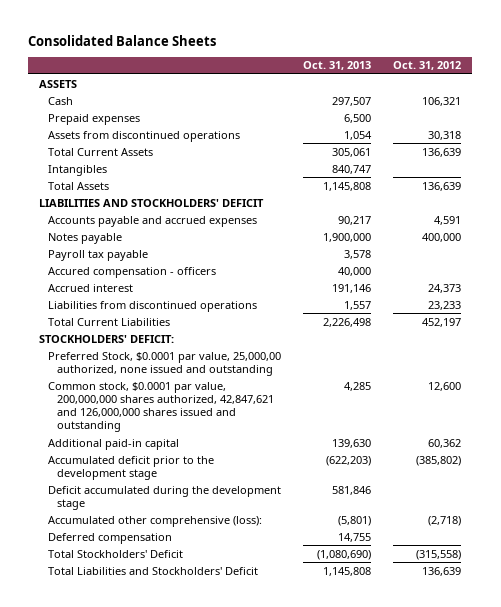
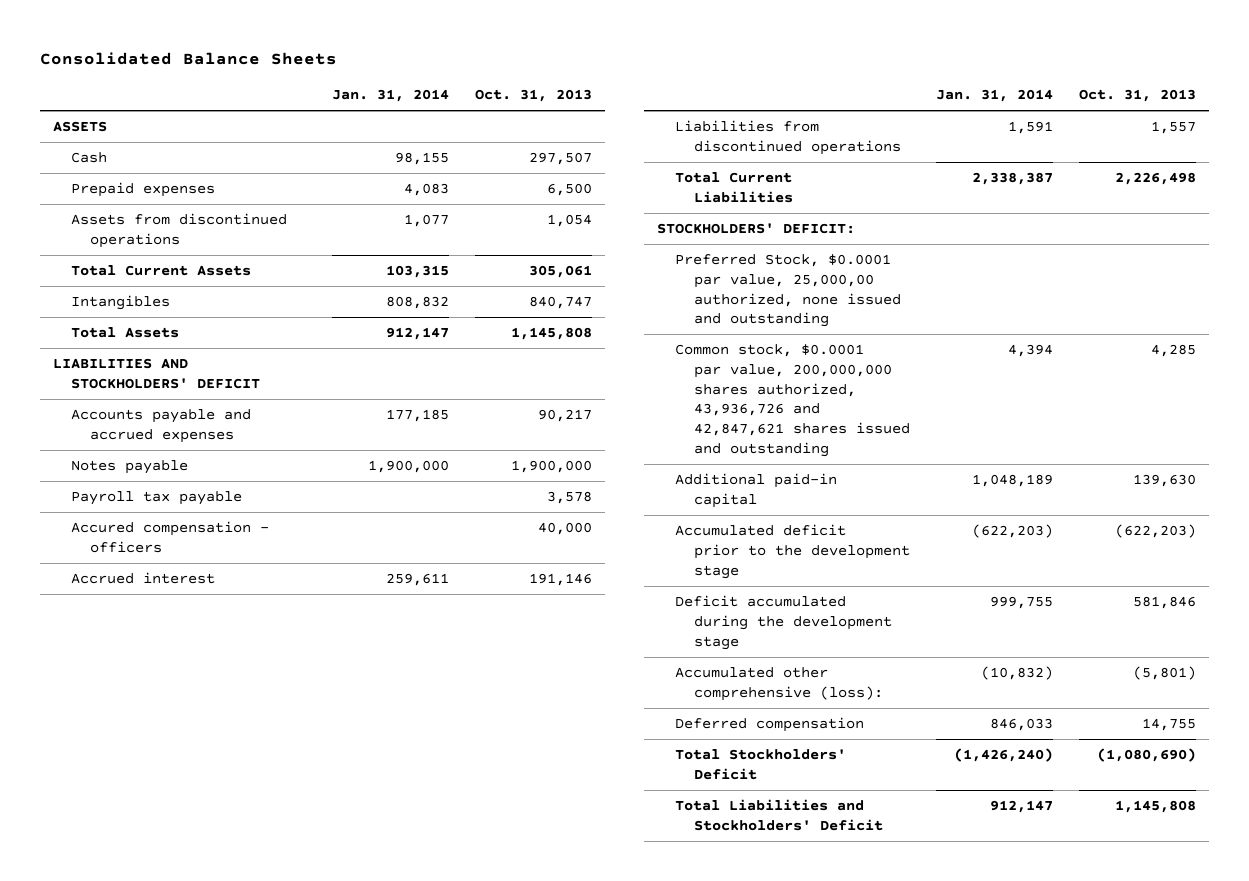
[393,61,462,71] Oct. 31, 2012 -> none
none -> [331,89,449,103] Jan. 31, 2014
[47,381,274,433] Common stock, $0.0001 par value, 200,000,000 shares authorized, 42,847,621 and 126,000,000 shares issued and outstanding -> [675,344,910,457] Common stock, $0.0001 par value, 200,000,000 shares authorized, 43,936,726 and 42,847,621 shares issued and outstanding

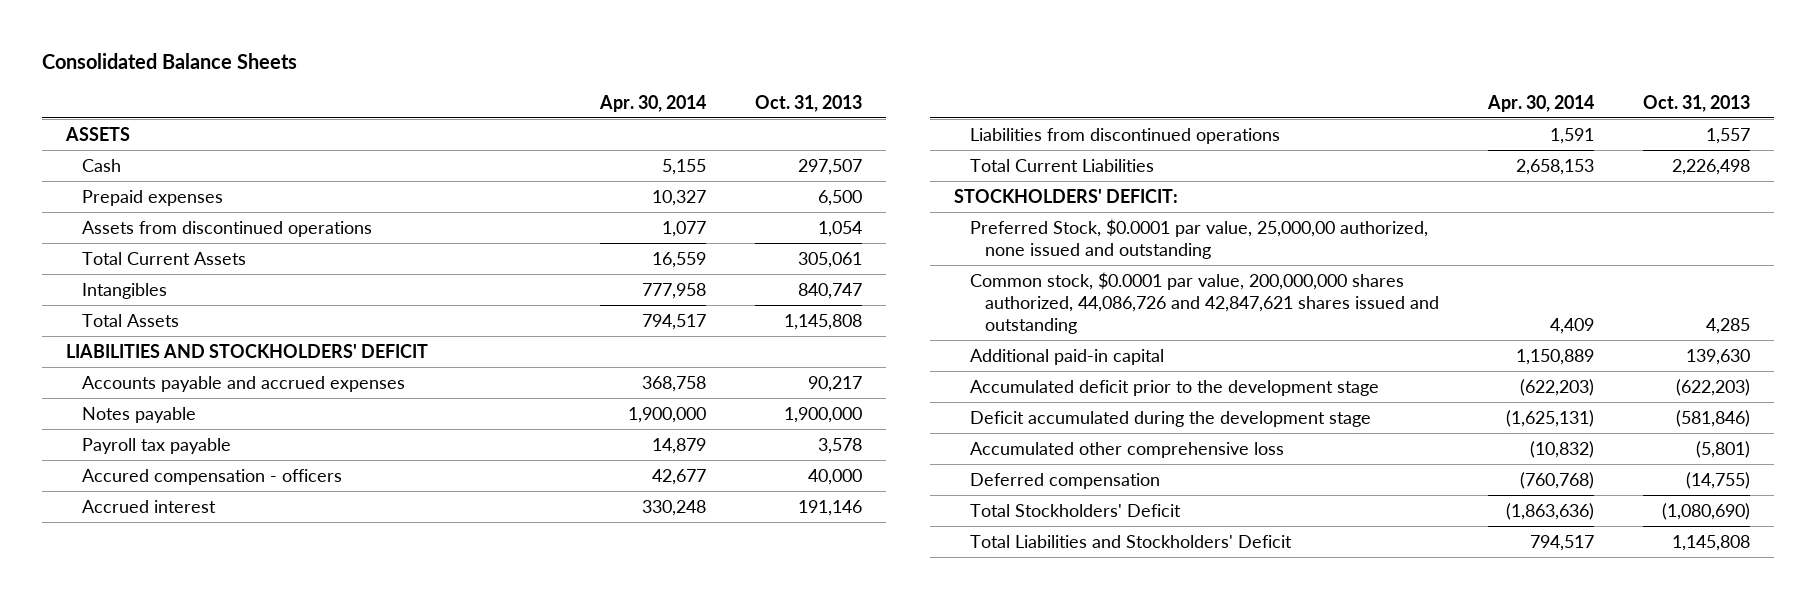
[331,89,449,103] Jan. 31, 2014 -> none
none -> [598,94,706,112] Apr. 30, 2014
[675,344,910,457] Common stock, $0.0001 par value, 200,000,000 shares authorized, 43,936,726 and 42,847,621 shares issued and outstanding -> [969,271,1440,334] Common stock, $0.0001 par value, 200,000,000 shares authorized, 44,086,726 and 42,847,621 shares issued and outstanding
[1133,596,1197,610] 581,846 -> [1675,409,1750,427] (581,846)
[675,667,883,701] Accumulated other comprehensive (loss): -> [969,441,1284,458] Accumulated other comprehensive loss
[1142,718,1197,732] 14,755 -> [1685,471,1750,489] (14,755)

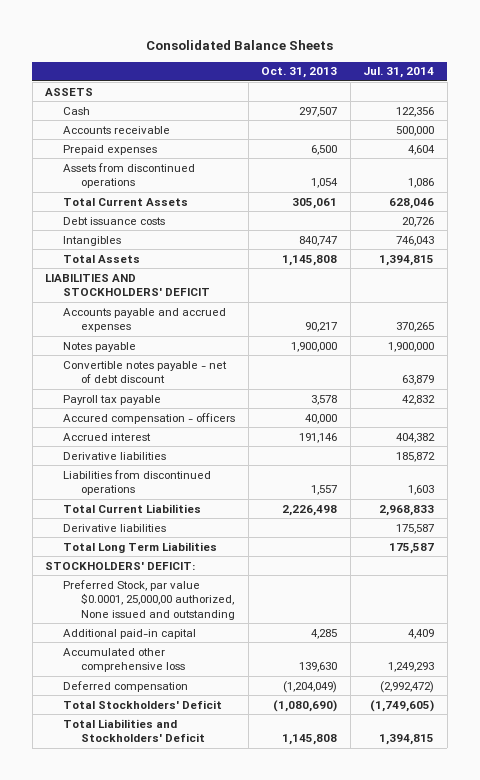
[598,94,706,112] Apr. 30, 2014 -> none
none -> [363,67,435,79] Jul. 31, 2014
none -> [63,125,171,134] Accounts receivable
none -> [63,216,166,225] Debt issuance costs
none -> [63,360,228,384] Convertible notes payable - net of debt discount
none -> [63,451,167,460] Derivative liabilities
none -> [63,523,167,532] Derivative liabilities
none -> [63,541,218,553] Total Long Term Liabilities
[969,271,1440,334] Common stock, $0.0001 par value, 200,000,000 shares authorized, 44,086,726 and 42,847,621 shares issued and outstanding -> none
[969,379,1379,396] Accumulated deficit prior to the development stage -> none
[969,410,1371,427] Deficit accumulated during the development stage -> none
[969,218,1428,259] Preferred Stock, $0.0001 par value, 25,000,00 authorized, none issued and outstanding -> [63,579,236,620] Preferred Stock, par value $0.0001, 25,000,00 authorized, None issued and outstanding
[1685,348,1750,365] 139,630 -> [311,628,338,639] 4,285
[1695,440,1750,458] (5,801) -> [299,662,338,673] 139,630
[1685,471,1750,489] (14,755) -> [283,680,338,693] (1,204,049)

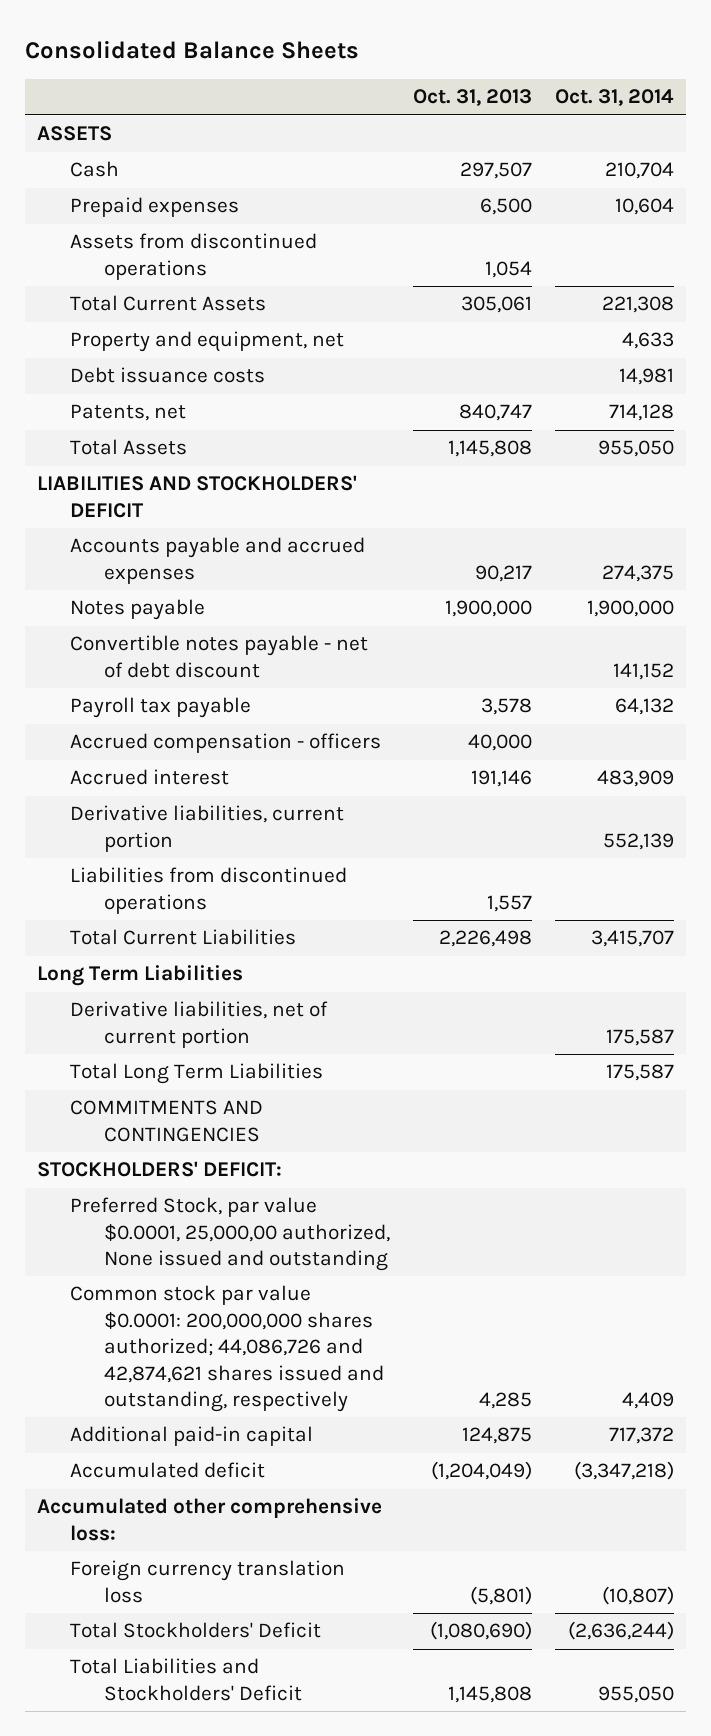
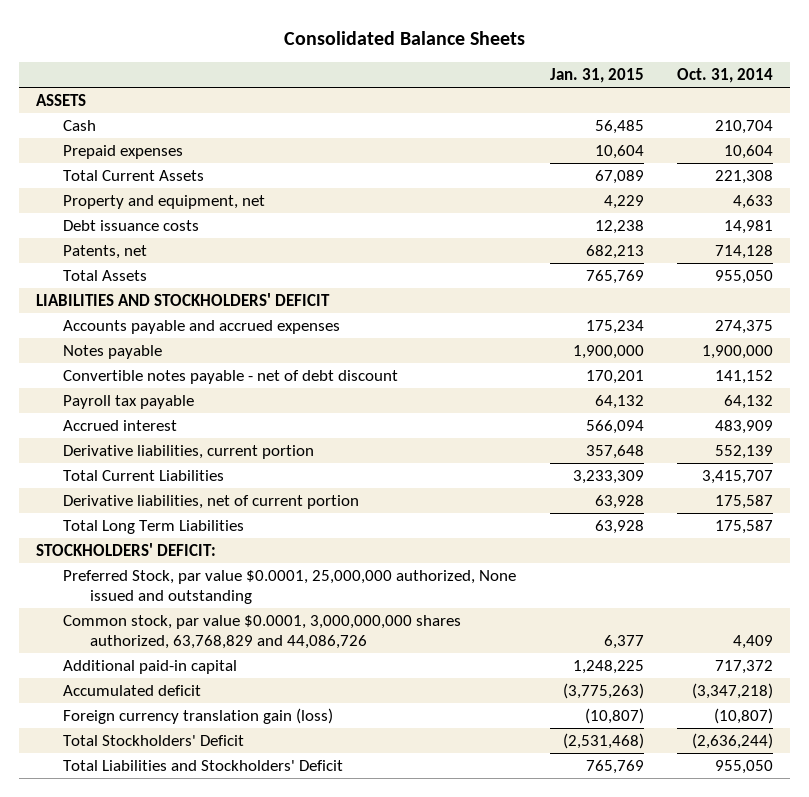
[412,89,532,107] Oct. 31, 2013 -> none
none -> [549,68,644,84] Jan. 31, 2015
[70,233,318,280] Assets from discontinued operations -> none
[70,733,382,754] Accrued compensation - officers -> none
[70,867,348,914] Liabilities from discontinued operations -> none
[36,965,243,987] Long Term Liabilities -> none
[70,1100,264,1142] COMMITMENTS AND CONTINGENCIES -> none
[70,1197,390,1272] Preferred Stock, par value $0.0001, 25,000,00 authorized, None issued and outstanding -> [62,569,516,604] Preferred Stock, par value $0.0001, 25,000,000 authorized, None issued and outstanding
[70,1285,384,1413] Common stock par value $0.0001: 200,000,000 shares authorized; 44,086,726 and 42,874,621 shares issued and outstanding, respectively -> [62,614,461,649] Common stock, par value $0.0001, 3,000,000,000 shares authorized, 63,768,829 and 44,086,726
[36,1498,382,1541] Accumulated other comprehensive loss: -> none
[70,1560,346,1603] Foreign currency translation loss -> [62,707,333,724] Foreign currency translation gain (loss)

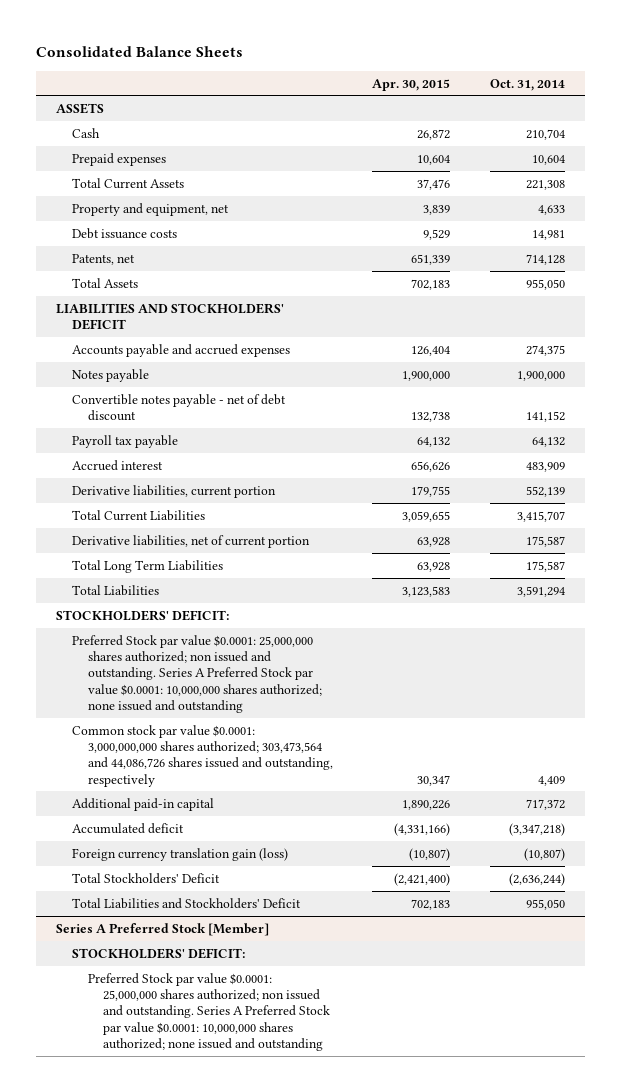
[549,68,644,84] Jan. 31, 2015 -> none
none -> [372,78,451,91] Apr. 30, 2015
none -> [71,584,159,596] Total Liabilities
[62,569,516,604] Preferred Stock, par value $0.0001, 25,000,000 authorized, None issued and outstanding -> [71,634,322,713] Preferred Stock par value $0.0001: 25,000,000 shares authorized; non issued and outstanding. Series A Preferred Stock par value $0.0001: 10,000,000 shares authorized; none issued and outstanding
[62,614,461,649] Common stock, par value $0.0001, 3,000,000,000 shares authorized, 63,768,829 and 44,086,726 -> [71,724,333,787] Common stock par value $0.0001: 3,000,000,000 shares authorized; 303,473,564 and 44,086,726 shares issued and outstanding, respectively
none -> [56,922,270,936] Series A Preferred Stock [Member]
none -> [71,947,245,959] STOCKHOLDERS' DEFICIT:
none -> [87,972,331,1051] Preferred Stock par value $0.0001: 25,000,000 shares authorized; non issued and outstanding. Series A Preferred Stock par value $0.0001: 10,000,000 shares authorized; none issued and outstanding

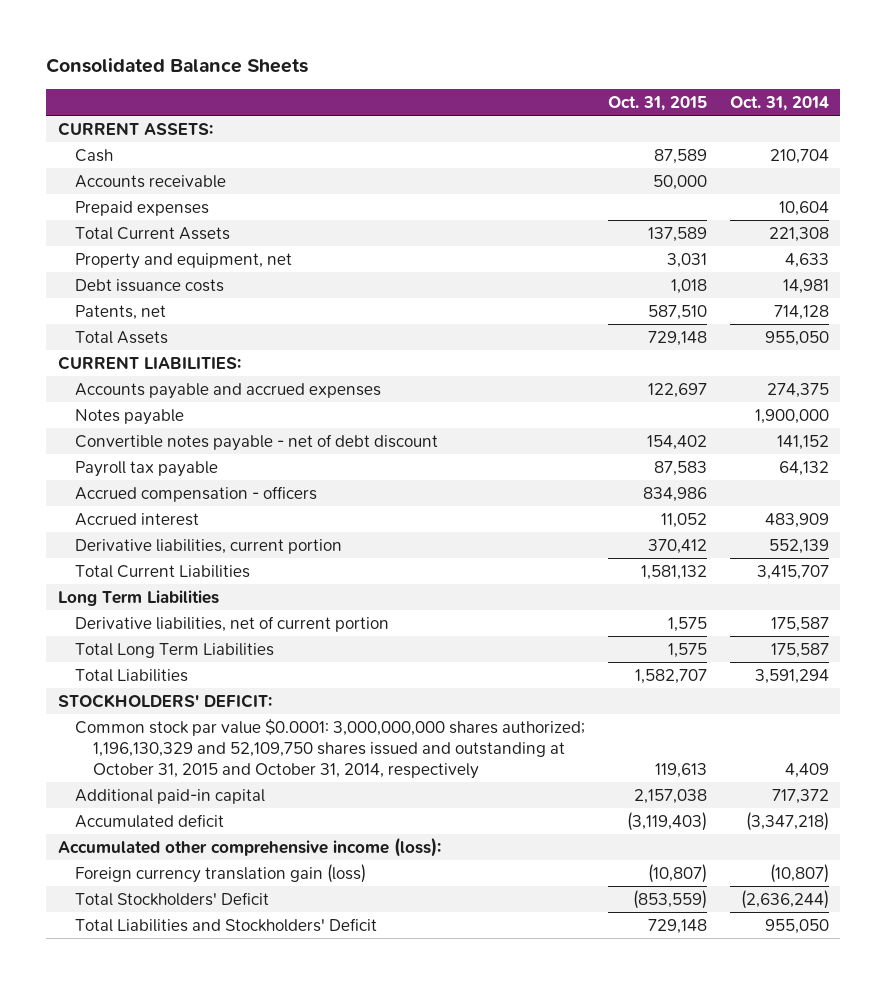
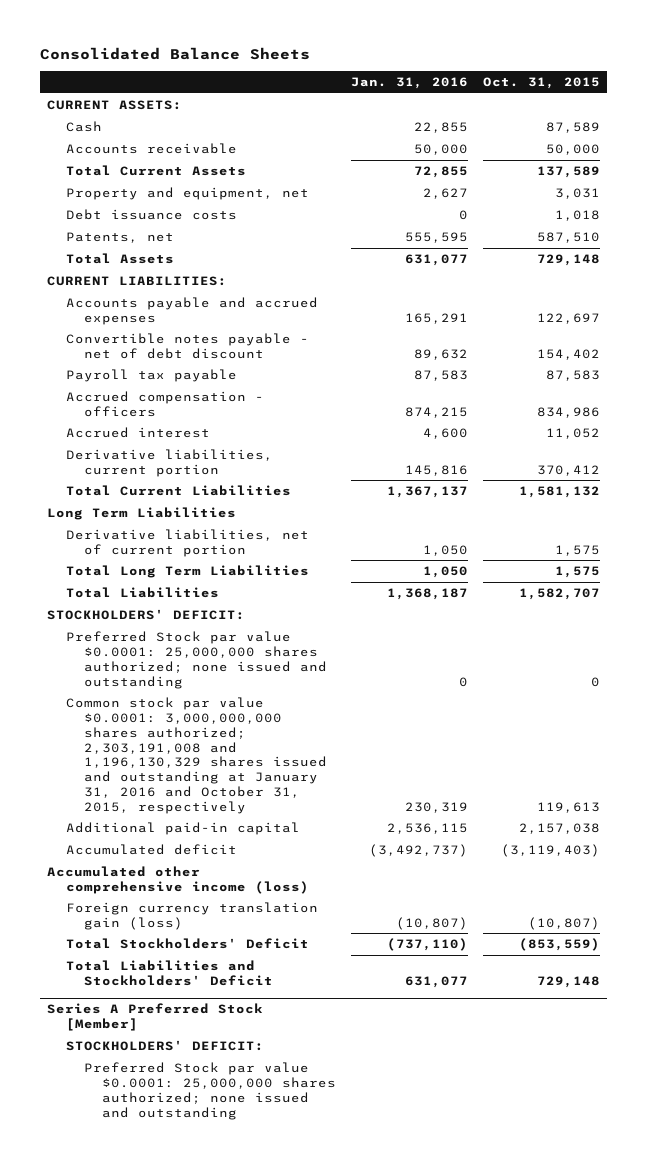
[729,95,829,111] Oct. 31, 2014 -> none
none -> [351,76,469,89] Jan. 31, 2016
[75,200,210,216] Prepaid expenses -> none
[75,408,185,425] Notes payable -> none
none -> [65,631,327,689] Preferred Stock par value $0.0001: 25,000,000 shares authorized; none issued and outstanding
[75,718,586,779] Common stock par value $0.0001: 3,000,000,000 shares authorized; 1,196,130,329 and 52,109,750 shares issued and outstanding at October 31, 2015 and October 31, 2014, respectively -> [65,697,327,814] Common stock par value $0.0001: 3,000,000,000 shares authorized; 2,303,191,008 and 1,196,130,329 shares issued and outstanding at January 31, 2016 and October 31, 2015, respectively
[57,836,441,857] Accumulated other comprehensive income (loss): -> [47,866,309,894] Accumulated other comprehensive income (loss)
none -> [47,1003,264,1032] Series A Preferred Stock [Member]
none -> [65,1040,264,1052] STOCKHOLDERS' DEFICIT:
none -> [83,1062,337,1120] Preferred Stock par value $0.0001: 25,000,000 shares authorized; none issued and outstanding

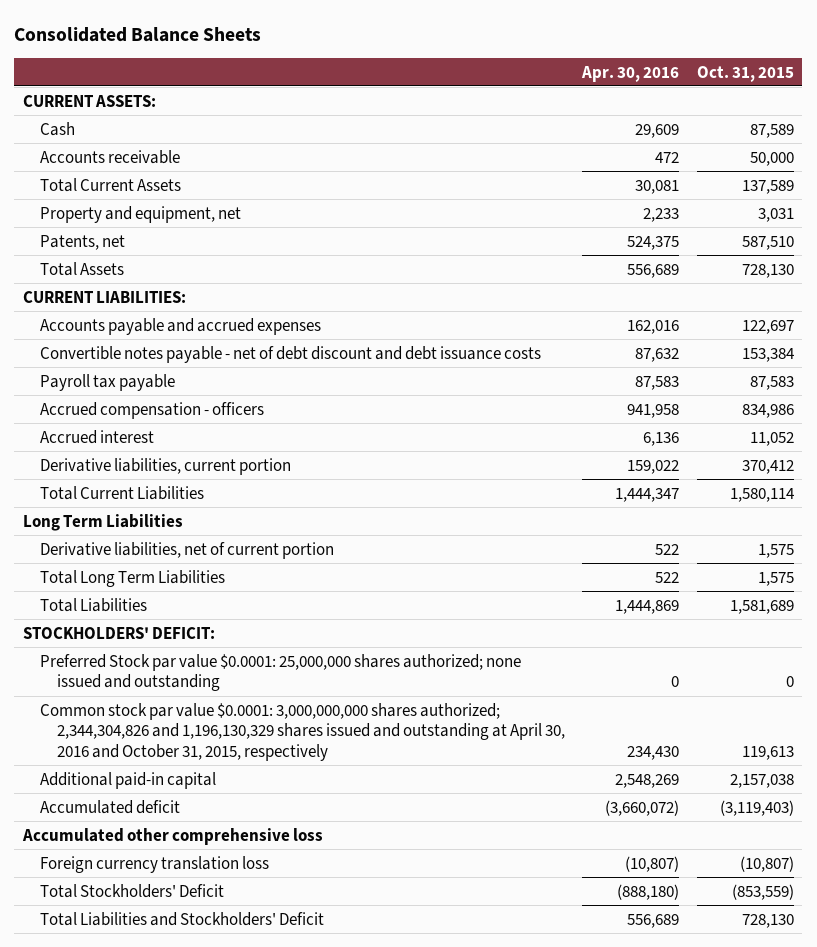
[351,76,469,89] Jan. 31, 2016 -> none
none -> [581,65,680,82] Apr. 30, 2016
[65,209,237,221] Debt issuance costs -> none
[536,254,600,267] 729,148 -> [741,263,794,278] 728,130
[65,333,309,359] Convertible notes payable - net of debt discount -> [40,345,542,363] Convertible notes payable - net of debt discount and debt issuance costs
[536,348,600,360] 154,402 -> [741,347,794,362] 153,384
[518,486,600,499] 1,581,132 -> [729,487,794,502] 1,580,114
[518,588,600,601] 1,582,707 -> [729,599,794,614] 1,581,689
[65,697,327,814] Common stock par value $0.0001: 3,000,000,000 shares authorized; 2,303,191,008 and 1,196,130,329 shares issued and outstanding at January 31, 2016 and October 31, 2015, respectively -> [40,702,566,761] Common stock par value $0.0001: 3,000,000,000 shares authorized; 2,344,304,826 and 1,196,130,329 shares issued and outstanding at April 30, 2016 and October 31, 2015, respectively
[47,866,309,894] Accumulated other comprehensive income (loss) -> [22,827,324,845] Accumulated other comprehensive loss
[65,902,318,930] Foreign currency translation gain (loss) -> [40,855,270,873] Foreign currency translation loss
[47,1003,264,1032] Series A Preferred Stock [Member] -> none
[65,1040,264,1052] STOCKHOLDERS' DEFICIT: -> none
[83,1062,337,1120] Preferred Stock par value $0.0001: 25,000,000 shares authorized; none issued and outstanding -> none
[536,975,600,988] 729,148 -> [741,913,794,928] 728,130

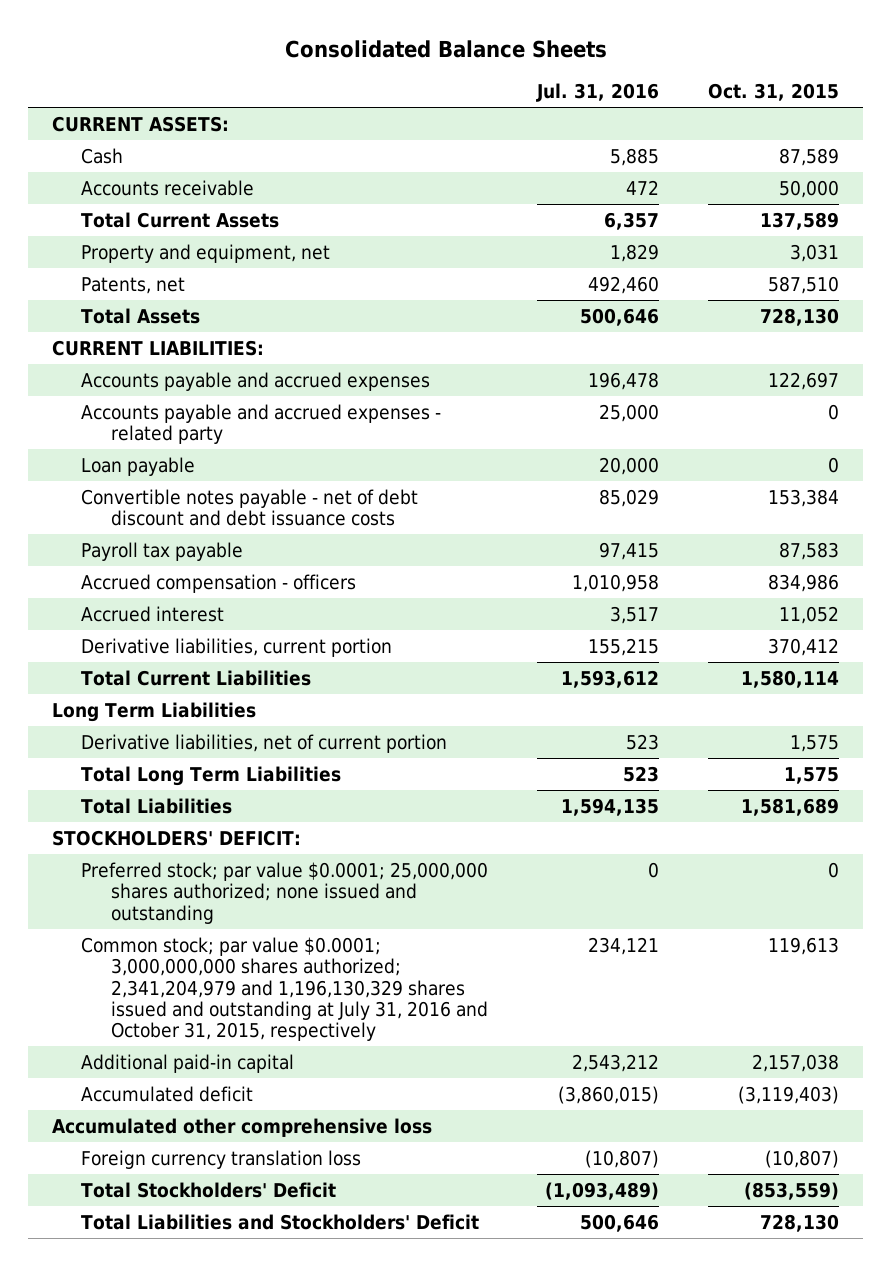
[581,65,680,82] Apr. 30, 2016 -> none
none -> [536,82,660,102] Jul. 31, 2016
none -> [81,403,442,445] Accounts payable and accrued expenses - related party
none -> [81,456,196,476] Loan payable
[40,653,522,692] Preferred Stock par value $0.0001: 25,000,000 shares authorized; none issued and outstanding -> [81,861,489,924] Preferred stock; par value $0.0001; 25,000,000 shares authorized; none issued and outstanding
[40,702,566,761] Common stock par value $0.0001: 3,000,000,000 shares authorized; 2,344,304,826 and 1,196,130,329 shares issued and outstanding at April 30, 2016 and October 31, 2015, respectively -> [81,936,488,1042] Common stock; par value $0.0001; 3,000,000,000 shares authorized; 2,341,204,979 and 1,196,130,329 shares issued and outstanding at July 31, 2016 and October 31, 2015, respectively

